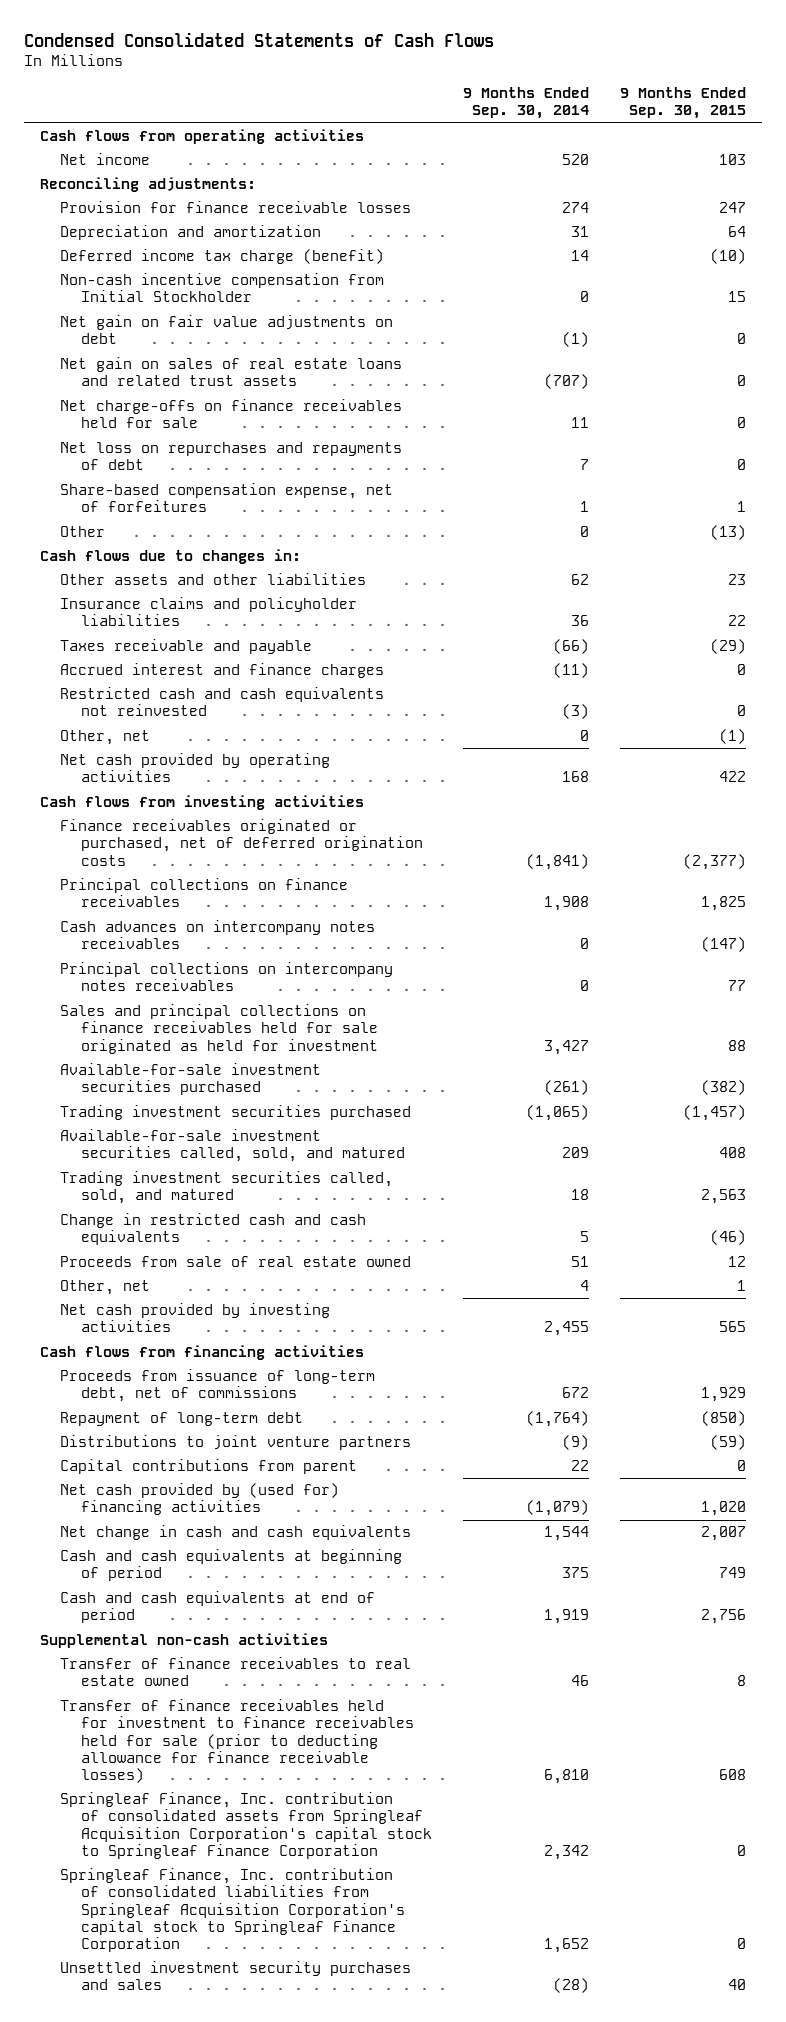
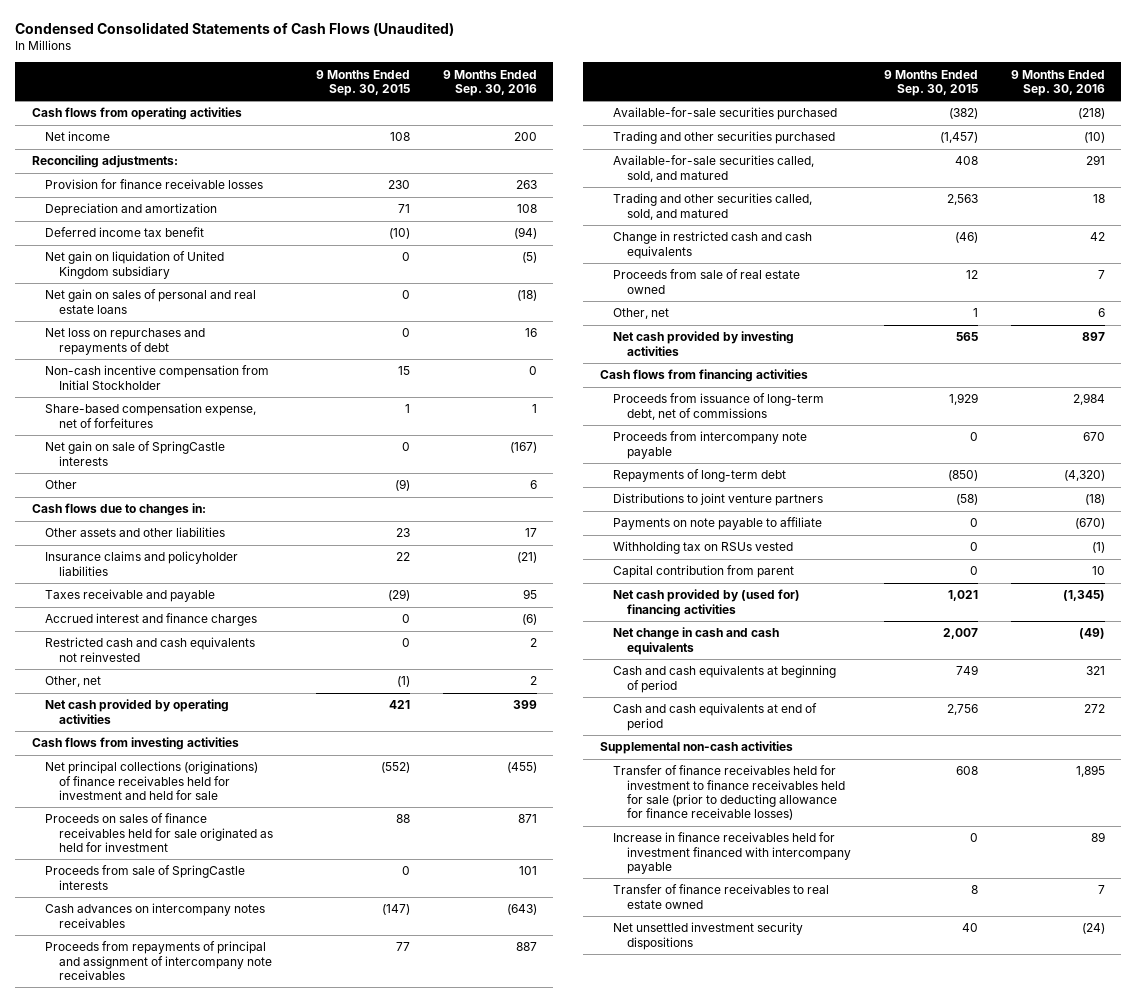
[24,31,495,47] Condensed Consolidated Statements of Cash Flows -> [15,21,455,36] Condensed Consolidated Statements of Cash Flows (Unaudited)
[462,87,589,120] 9 Months Ended Sep. 30, 2014 -> none
none -> [442,69,537,96] 9 Months Ended Sep. 30, 2016
[719,154,747,166] 103 -> [389,132,410,142] 108
[60,315,394,345] Net gain on fair value adjustments on debt -> none
[60,399,403,429] Net charge-offs on finance receivables held for sale -> none
[719,202,747,214] 247 -> [387,180,410,190] 230
[728,226,747,238] 64 -> [397,204,410,214] 71
[60,249,385,265] Deferred income tax charge (benefit) -> [45,227,205,238] Deferred income tax benefit
none -> [45,251,225,279] Net gain on liquidation of United Kingdom subsidiary
[60,357,403,387] Net gain on sales of real estate loans and related trust assets -> [45,289,257,314] Net gain on sales of personal and real estate loans
[60,273,385,303] Non-cash incentive compensation from Initial Stockholder -> [45,365,270,390] Non-cash incentive compensation from Initial Stockholder
none -> [45,441,226,466] Net gain on sale of SpringCastle interests
[710,525,747,541] (13) -> [394,479,410,492] (9)
[719,771,747,783] 422 -> [388,700,410,710] 421
[60,878,349,908] Principal collections on finance receivables -> none
[60,819,423,866] Finance receivables originated or purchased, net of deferred origination costs -> [45,761,259,801] Net principal collections (originations) of finance receivables held for investment and held for sale
[683,853,747,870] (2,377) -> [380,762,410,774] (552)
none -> [45,813,274,853] Proceeds on sales of finance receivables held for sale originated as held for investment
none -> [45,865,246,890] Proceeds from sale of SpringCastle interests
[60,1004,378,1054] Sales and principal collections on finance receivables held for sale originated as held for investment -> none
[60,962,394,992] Principal collections on intercompany notes receivables -> [45,941,273,981] Proceeds from repayments of principal and assignment of intercompany note receivables
[60,1063,322,1096] Available-for-sale investment securities purchased -> [613,107,838,121] Available-for-sale securities purchased
[60,1105,412,1121] Trading investment securities purchased -> [613,131,836,145] Trading and other securities purchased
[60,1129,405,1163] Available-for-sale investment securities called, sold, and matured -> [613,155,815,182] Available-for-sale securities called, sold, and matured
[60,1171,394,1205] Trading investment securities called, sold, and matured -> [613,193,813,220] Trading and other securities called, sold, and matured
none -> [613,431,808,459] Proceeds from intercompany note payable
[60,1412,304,1427] Repayment of long-term debt -> [613,469,787,483] Repayments of long-term debt
[710,1435,747,1451] (59) -> [956,494,979,506] (58)
none -> [613,517,823,531] Payments on note payable to affiliate
none -> [613,541,794,555] Withholding tax on RSUs vested
[60,1459,358,1475] Capital contributions from parent -> [613,565,795,579] Capital contribution from parent
[701,1501,747,1517] 1,020 -> [948,590,979,602] 1,021
[60,1792,432,1859] Springleaf Finance, Inc. contribution of consolidated assets from Springleaf Acquisition Corporation's capital stock to Springleaf Finance Corporation -> none
[60,1868,405,1953] Springleaf Finance, Inc. contribution of consolidated liabilities from Springleaf Acquisition Corporation's capital stock to Springleaf Finance Corporation -> none
none -> [613,832,852,875] Increase in finance receivables held for investment financed with intercompany payable
[60,1657,412,1687] Transfer of finance receivables to real estate owned -> [613,884,830,909] Transfer of finance receivables to real estate owned
[60,1961,412,1991] Unsettled investment security purchases and sales -> [613,922,804,950] Net unsettled investment security dispositions

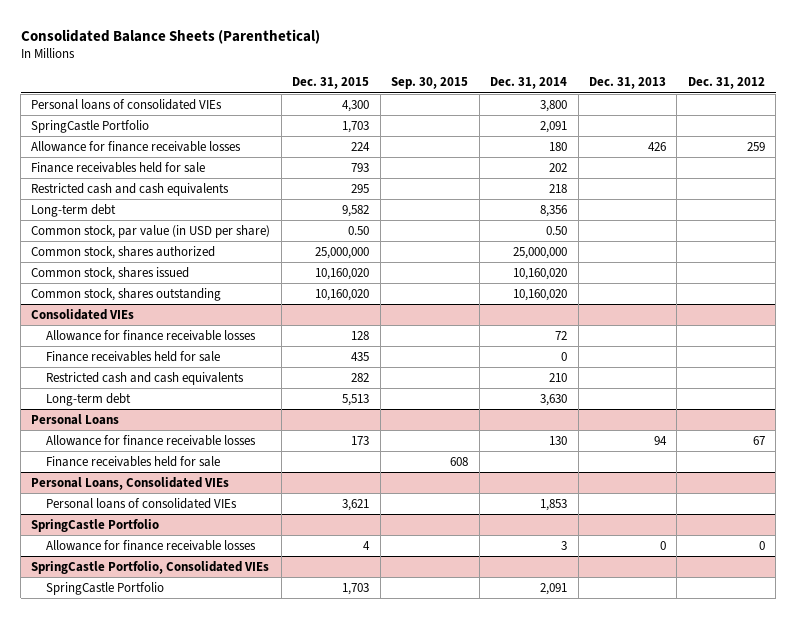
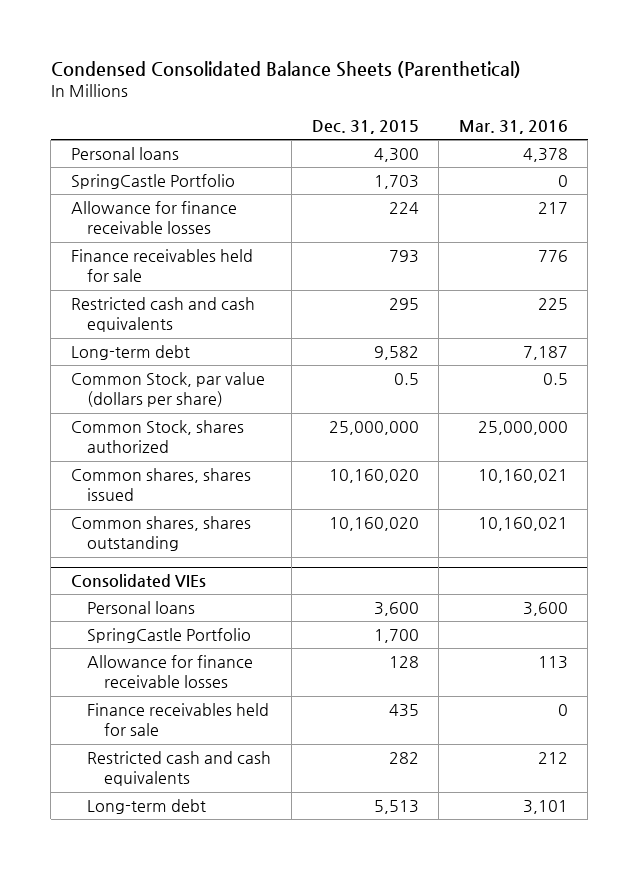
[20,28,320,44] Consolidated Balance Sheets (Parenthetical) -> [50,61,521,79] Condensed Consolidated Balance Sheets (Parenthetical)
[391,77,469,90] Sep. 30, 2015 -> none
[490,77,568,90] Dec. 31, 2014 -> none
[588,77,666,90] Dec. 31, 2013 -> none
[687,77,765,90] Dec. 31, 2012 -> none
none -> [458,120,568,135] Mar. 31, 2016
[31,99,223,111] Personal loans of consolidated VIEs -> [71,147,180,161] Personal loans
[31,225,271,239] Common stock, par value (in USD per share) -> [71,372,266,408] Common Stock, par value (dollars per share)
[348,226,370,236] 0.50 -> [393,373,419,386] 0.5
[31,246,216,260] Common stock, shares authorized -> [71,420,245,454] Common Stock, shares authorized
[31,267,190,281] Common stock, shares issued -> [71,468,252,502] Common shares, shares issued
[31,288,222,302] Common stock, shares outstanding -> [71,516,252,552] Common shares, shares outstanding
none -> [87,601,196,615] Personal loans
none -> [87,628,252,644] SpringCastle Portfolio
[31,414,120,426] Personal Loans -> none
[46,435,257,447] Allowance for finance receivable losses -> none
[46,456,221,468] Finance receivables held for sale -> none
[31,477,230,491] Personal Loans, Consolidated VIEs -> none
[46,498,238,510] Personal loans of consolidated VIEs -> none
[31,519,160,533] SpringCastle Portfolio -> none
[46,540,257,552] Allowance for finance receivable losses -> none
[31,561,270,575] SpringCastle Portfolio, Consolidated VIEs -> none
[46,582,165,596] SpringCastle Portfolio -> none

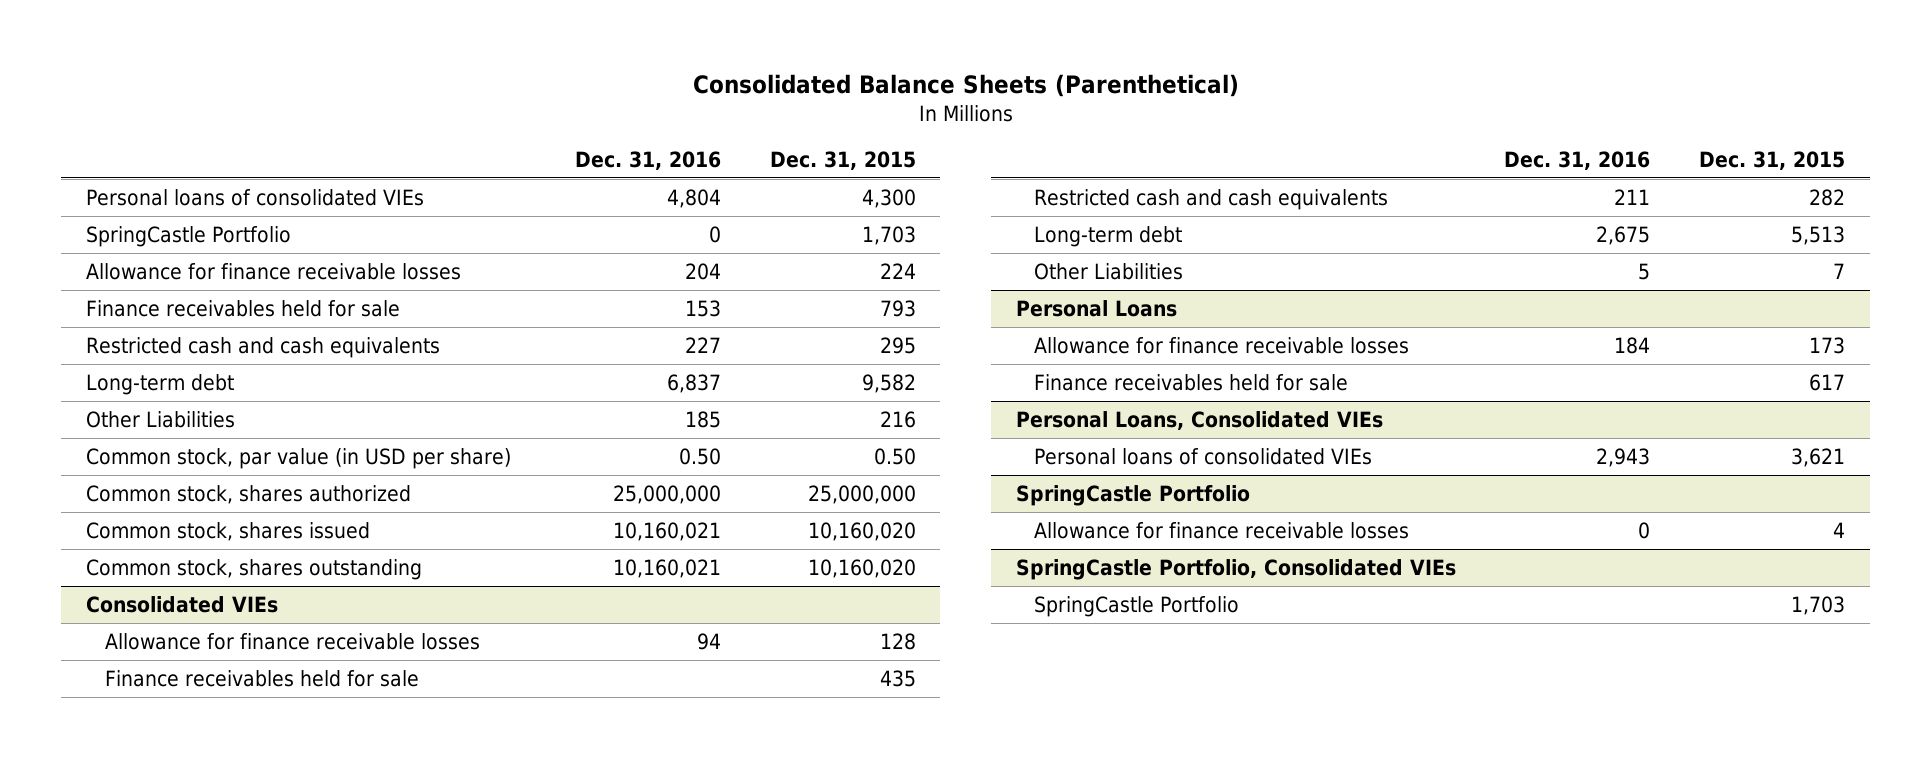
[50,61,521,79] Condensed Consolidated Balance Sheets (Parenthetical) -> [692,74,1239,98] Consolidated Balance Sheets (Parenthetical)
[458,120,568,135] Mar. 31, 2016 -> none
none -> [574,150,721,170] Dec. 31, 2016
[71,147,180,161] Personal loans -> [85,188,424,206] Personal loans of consolidated VIEs
none -> [85,410,235,428] Other Liabilities
[71,372,266,408] Common Stock, par value (dollars per share) -> [85,447,511,469] Common stock, par value (in USD per share)
[393,373,419,386] 0.5 -> [873,447,916,465] 0.50
[71,420,245,454] Common Stock, shares authorized -> [85,484,411,504] Common stock, shares authorized
[71,468,252,502] Common shares, shares issued -> [85,521,370,541] Common stock, shares issued
[71,516,252,552] Common shares, shares outstanding -> [85,558,422,580] Common stock, shares outstanding
[87,601,196,615] Personal loans -> none
[87,628,252,644] SpringCastle Portfolio -> none
none -> [1034,262,1184,280] Other Liabilities
none -> [1015,299,1177,317] Personal Loans
none -> [1034,336,1410,354] Allowance for finance receivable losses
none -> [1034,373,1349,391] Finance receivables held for sale
none -> [1015,410,1383,430] Personal Loans, Consolidated VIEs
none -> [1034,447,1373,465] Personal loans of consolidated VIEs
none -> [1015,484,1250,506] SpringCastle Portfolio
none -> [1034,521,1410,539] Allowance for finance receivable losses
none -> [1015,558,1456,580] SpringCastle Portfolio, Consolidated VIEs
none -> [1034,595,1240,617] SpringCastle Portfolio

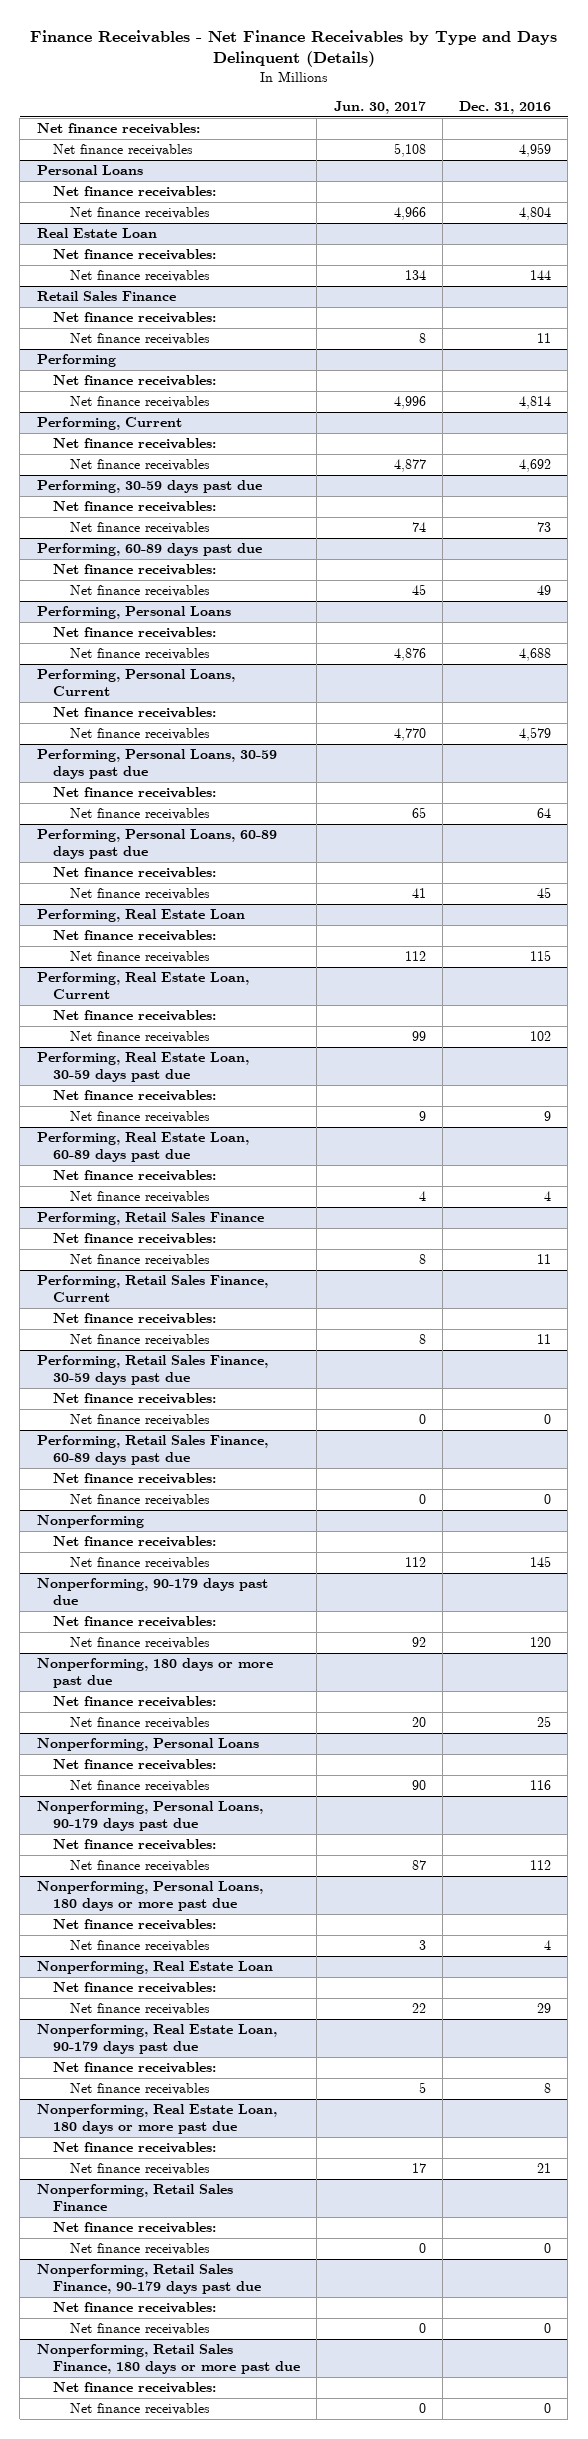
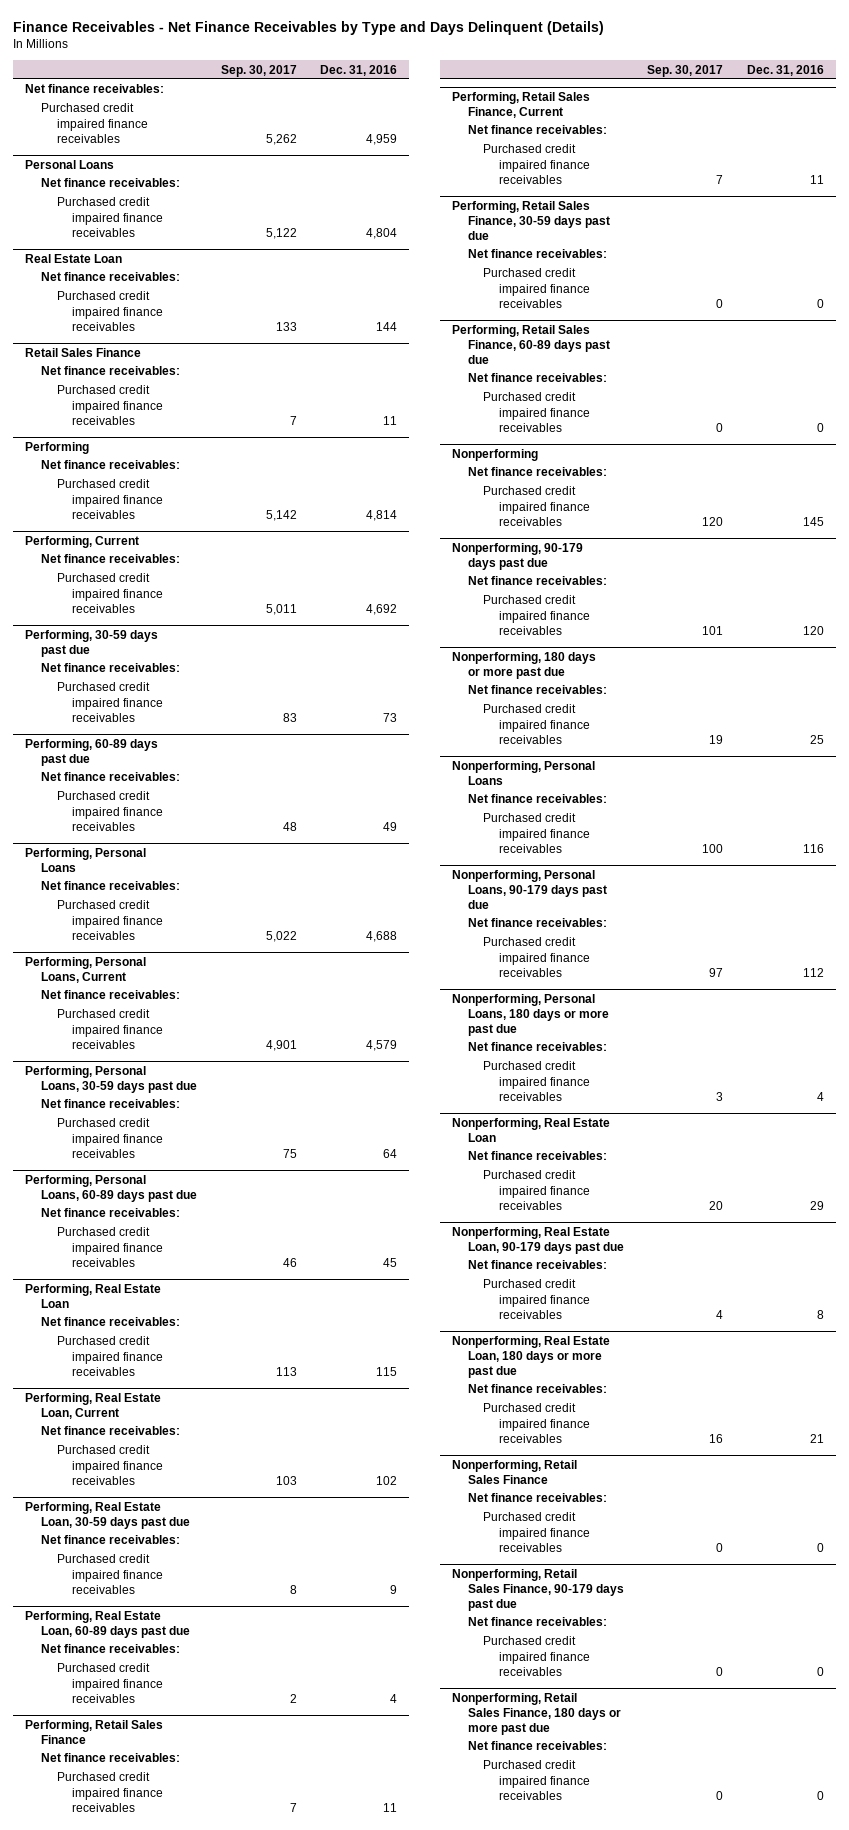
[333,100,426,114] Jun. 30, 2017 -> none
none -> [220,64,297,77] Sep. 30, 2017
[53,144,194,157] Net finance receivables -> [40,103,148,143] Purchased credit impaired finance receivables
[69,207,210,220] Net finance receivables -> [56,197,164,237] Purchased credit impaired finance receivables
[69,270,210,283] Net finance receivables -> [56,291,164,331] Purchased credit impaired finance receivables
[69,333,210,346] Net finance receivables -> [56,385,164,425] Purchased credit impaired finance receivables
[69,396,210,409] Net finance receivables -> [56,479,164,519] Purchased credit impaired finance receivables
[69,459,210,472] Net finance receivables -> [56,573,164,613] Purchased credit impaired finance receivables
[69,522,210,535] Net finance receivables -> [56,682,164,722] Purchased credit impaired finance receivables
[69,585,210,598] Net finance receivables -> [56,791,164,831] Purchased credit impaired finance receivables
[69,648,210,661] Net finance receivables -> [56,900,164,940] Purchased credit impaired finance receivables
[69,728,210,741] Net finance receivables -> [56,1009,164,1049] Purchased credit impaired finance receivables
[69,808,210,821] Net finance receivables -> [56,1118,164,1158] Purchased credit impaired finance receivables
[69,888,210,901] Net finance receivables -> [56,1227,164,1267] Purchased credit impaired finance receivables
[69,951,210,964] Net finance receivables -> [56,1336,164,1376] Purchased credit impaired finance receivables
[69,1031,210,1044] Net finance receivables -> [56,1445,164,1485] Purchased credit impaired finance receivables
[69,1111,210,1124] Net finance receivables -> [56,1554,164,1594] Purchased credit impaired finance receivables
[69,1191,210,1204] Net finance receivables -> [56,1663,164,1703] Purchased credit impaired finance receivables
[69,1254,210,1267] Net finance receivables -> [56,1772,164,1812] Purchased credit impaired finance receivables
[69,1334,210,1347] Net finance receivables -> [483,144,591,184] Purchased credit impaired finance receivables
[69,1414,210,1427] Net finance receivables -> [483,268,591,308] Purchased credit impaired finance receivables
[69,1494,210,1507] Net finance receivables -> [483,392,591,432] Purchased credit impaired finance receivables
[69,1557,210,1570] Net finance receivables -> [483,486,591,526] Purchased credit impaired finance receivables
[69,1637,210,1650] Net finance receivables -> [483,595,591,635] Purchased credit impaired finance receivables
[69,1717,210,1730] Net finance receivables -> [483,704,591,744] Purchased credit impaired finance receivables
[69,1780,210,1793] Net finance receivables -> [483,813,591,853] Purchased credit impaired finance receivables
[69,1860,210,1873] Net finance receivables -> [483,937,591,977] Purchased credit impaired finance receivables
[69,1940,210,1953] Net finance receivables -> [483,1061,591,1101] Purchased credit impaired finance receivables
[69,2003,210,2016] Net finance receivables -> [483,1170,591,1210] Purchased credit impaired finance receivables
[69,2083,210,2096] Net finance receivables -> [483,1279,591,1319] Purchased credit impaired finance receivables
[69,2163,210,2176] Net finance receivables -> [483,1403,591,1443] Purchased credit impaired finance receivables
[69,2243,210,2256] Net finance receivables -> [483,1512,591,1552] Purchased credit impaired finance receivables
[69,2323,210,2336] Net finance receivables -> [483,1636,591,1676] Purchased credit impaired finance receivables
[69,2403,210,2416] Net finance receivables -> [483,1760,591,1800] Purchased credit impaired finance receivables

